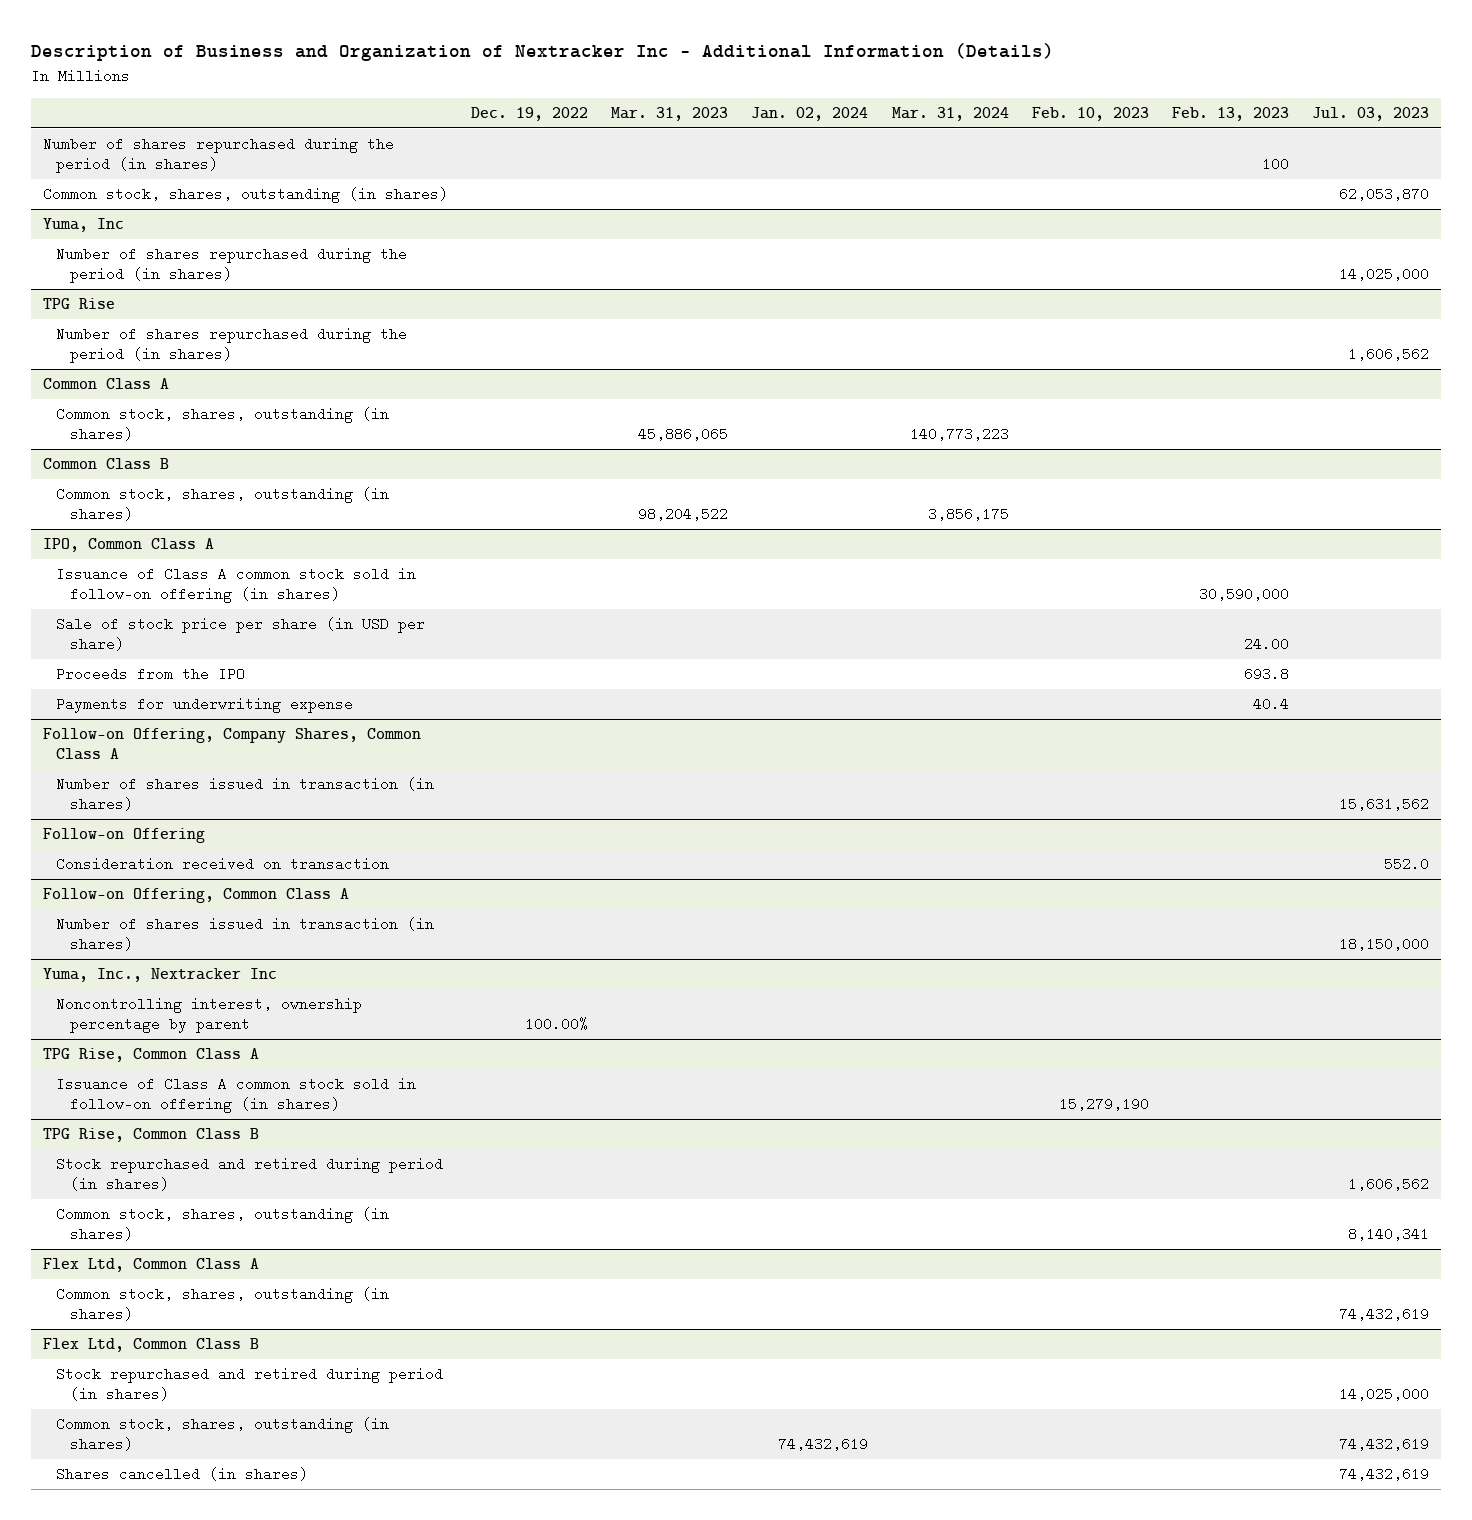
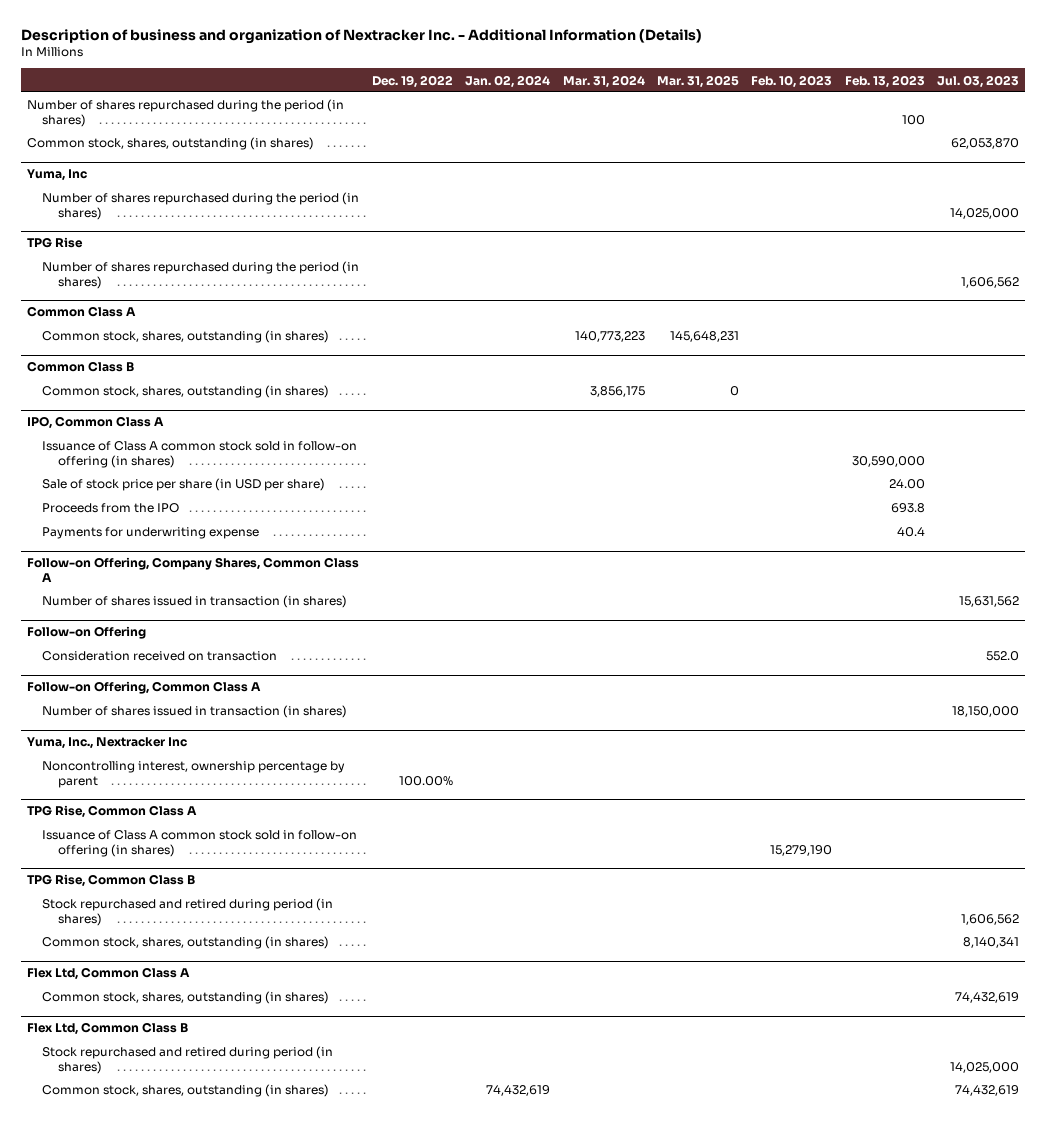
[30,43,1054,62] Description of Business and Organization of Nextracker Inc - Additional Information (Details) -> [20,28,702,44] Description of business and organization of Nextracker Inc. - Additional Information (Details)
[611,106,729,121] Mar. 31, 2023 -> none
none -> [656,74,739,88] Mar. 31, 2025
[56,1467,309,1482] Shares cancelled (in shares) -> none

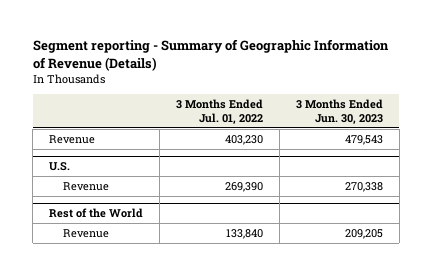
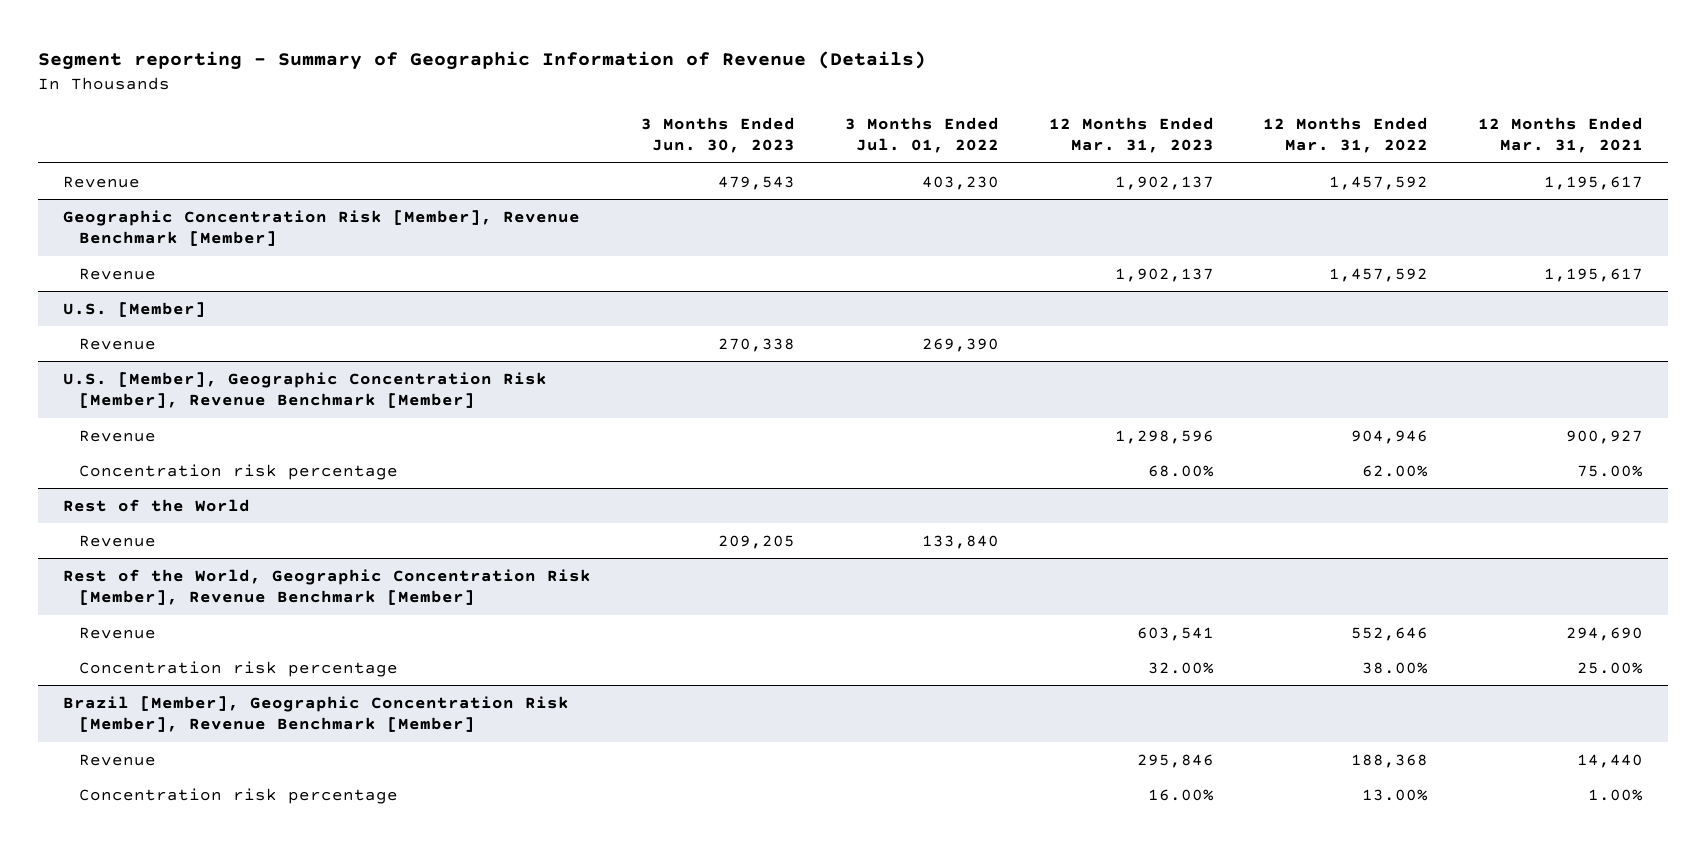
none -> [1048,116,1214,154] 12 Months Ended Mar. 31, 2023
none -> [1263,116,1429,154] 12 Months Ended Mar. 31, 2022
none -> [1478,116,1644,154] 12 Months Ended Mar. 31, 2021
none -> [63,209,581,247] Geographic Concentration Risk [Member], Revenue Benchmark [Member]
none -> [79,267,157,280] Revenue
[49,162,71,172] U.S. -> [63,301,207,317] U.S. [Member]
none -> [63,371,548,409] U.S. [Member], Geographic Concentration Risk [Member], Revenue Benchmark [Member]
none -> [79,429,157,442] Revenue
none -> [79,463,399,480] Concentration risk percentage
none -> [63,568,592,606] Rest of the World, Geographic Concentration Risk [Member], Revenue Benchmark [Member]
none -> [79,626,157,639] Revenue
none -> [79,660,399,677] Concentration risk percentage
none -> [63,695,570,733] Brazil [Member], Geographic Concentration Risk [Member], Revenue Benchmark [Member]
none -> [79,753,157,766] Revenue
none -> [79,787,399,804] Concentration risk percentage

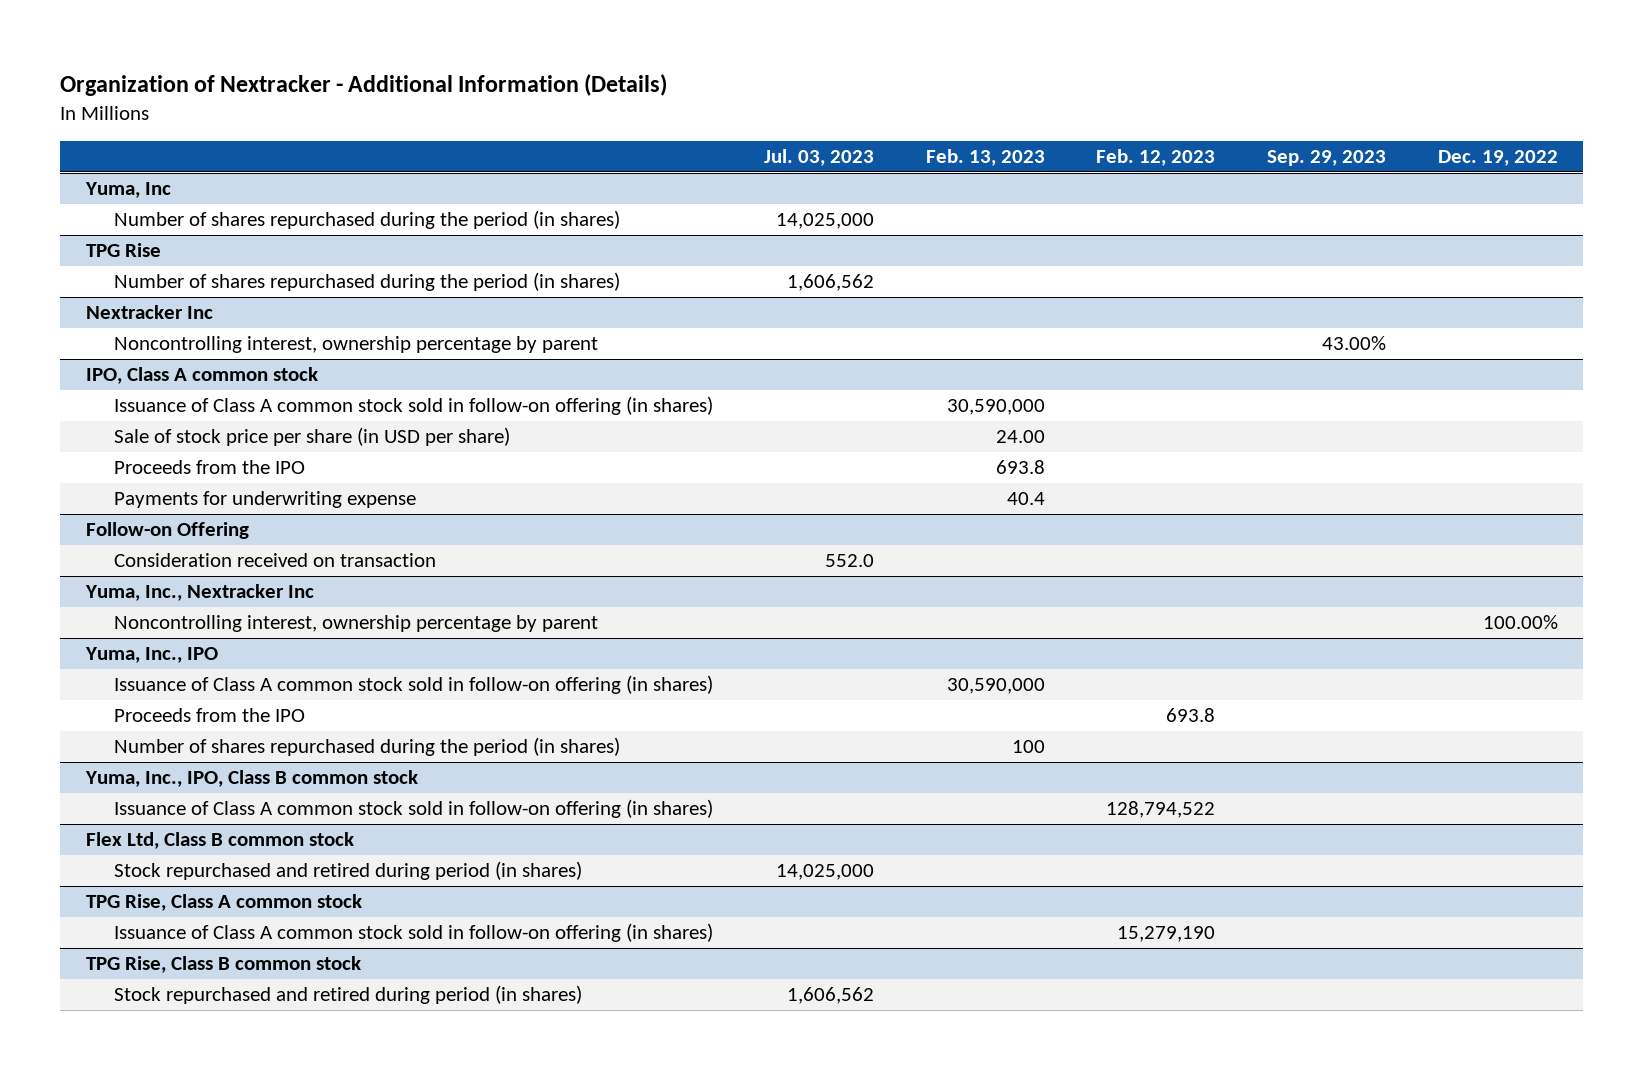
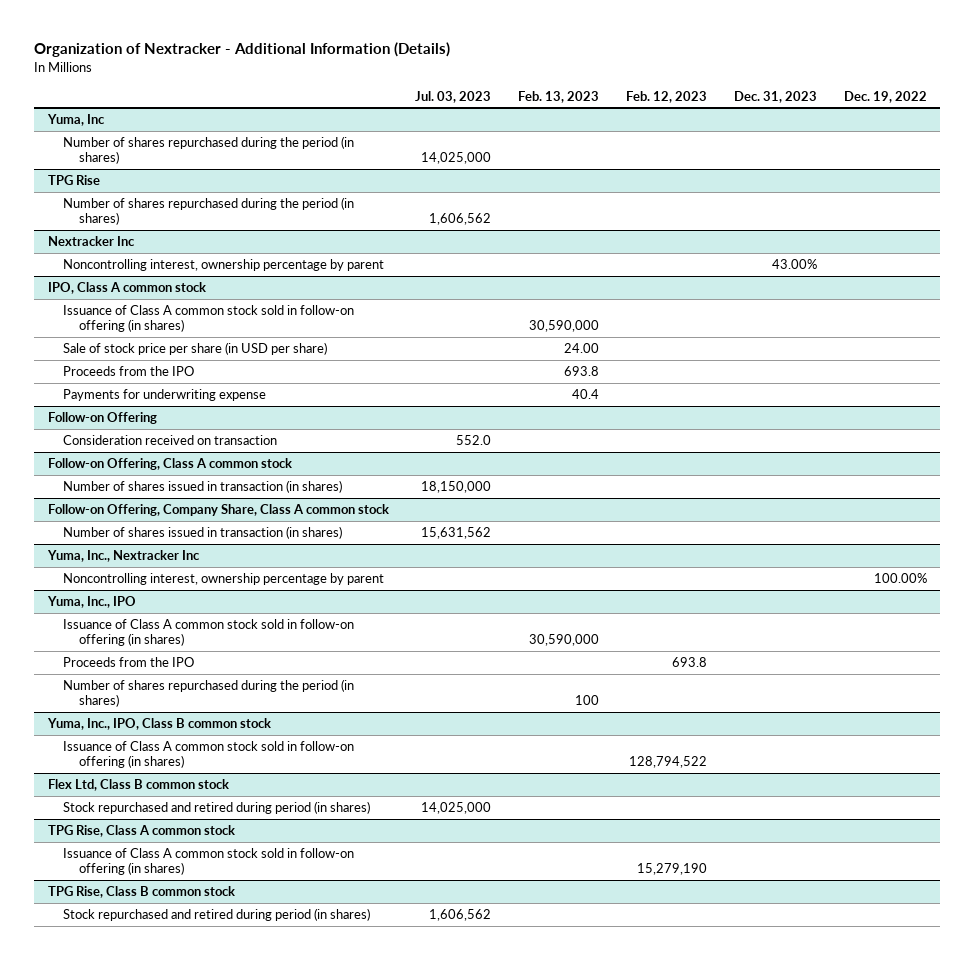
[1267,150,1387,167] Sep. 29, 2023 -> none
none -> [733,90,817,103] Dec. 31, 2023
none -> [47,458,292,471] Follow-on Offering, Class A common stock
none -> [63,480,343,494] Number of shares issued in transaction (in shares)
none -> [47,504,389,517] Follow-on Offering, Company Share, Class A common stock
none -> [63,526,343,540] Number of shares issued in transaction (in shares)

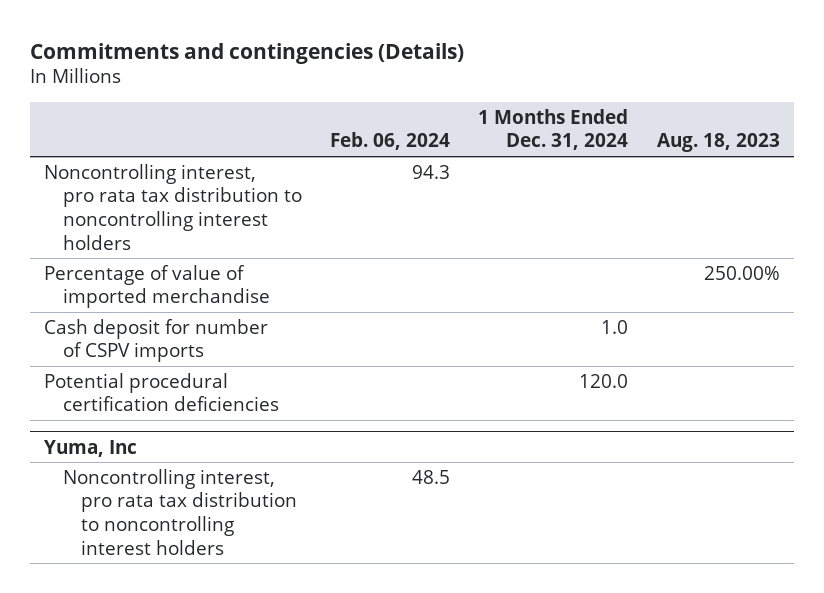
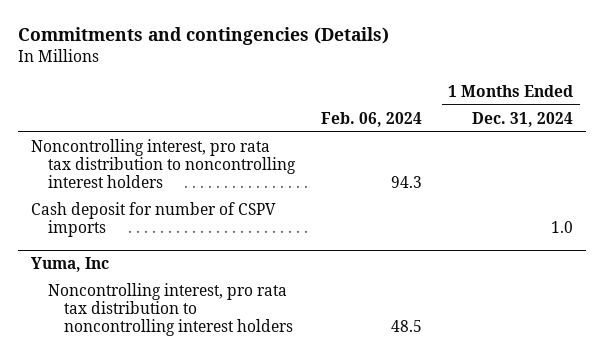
[656,133,780,153] Aug. 18, 2023 -> none
[44,264,270,309] Percentage of value of imported merchandise -> none
[44,372,279,412] Potential procedural certification deficiencies -> none

